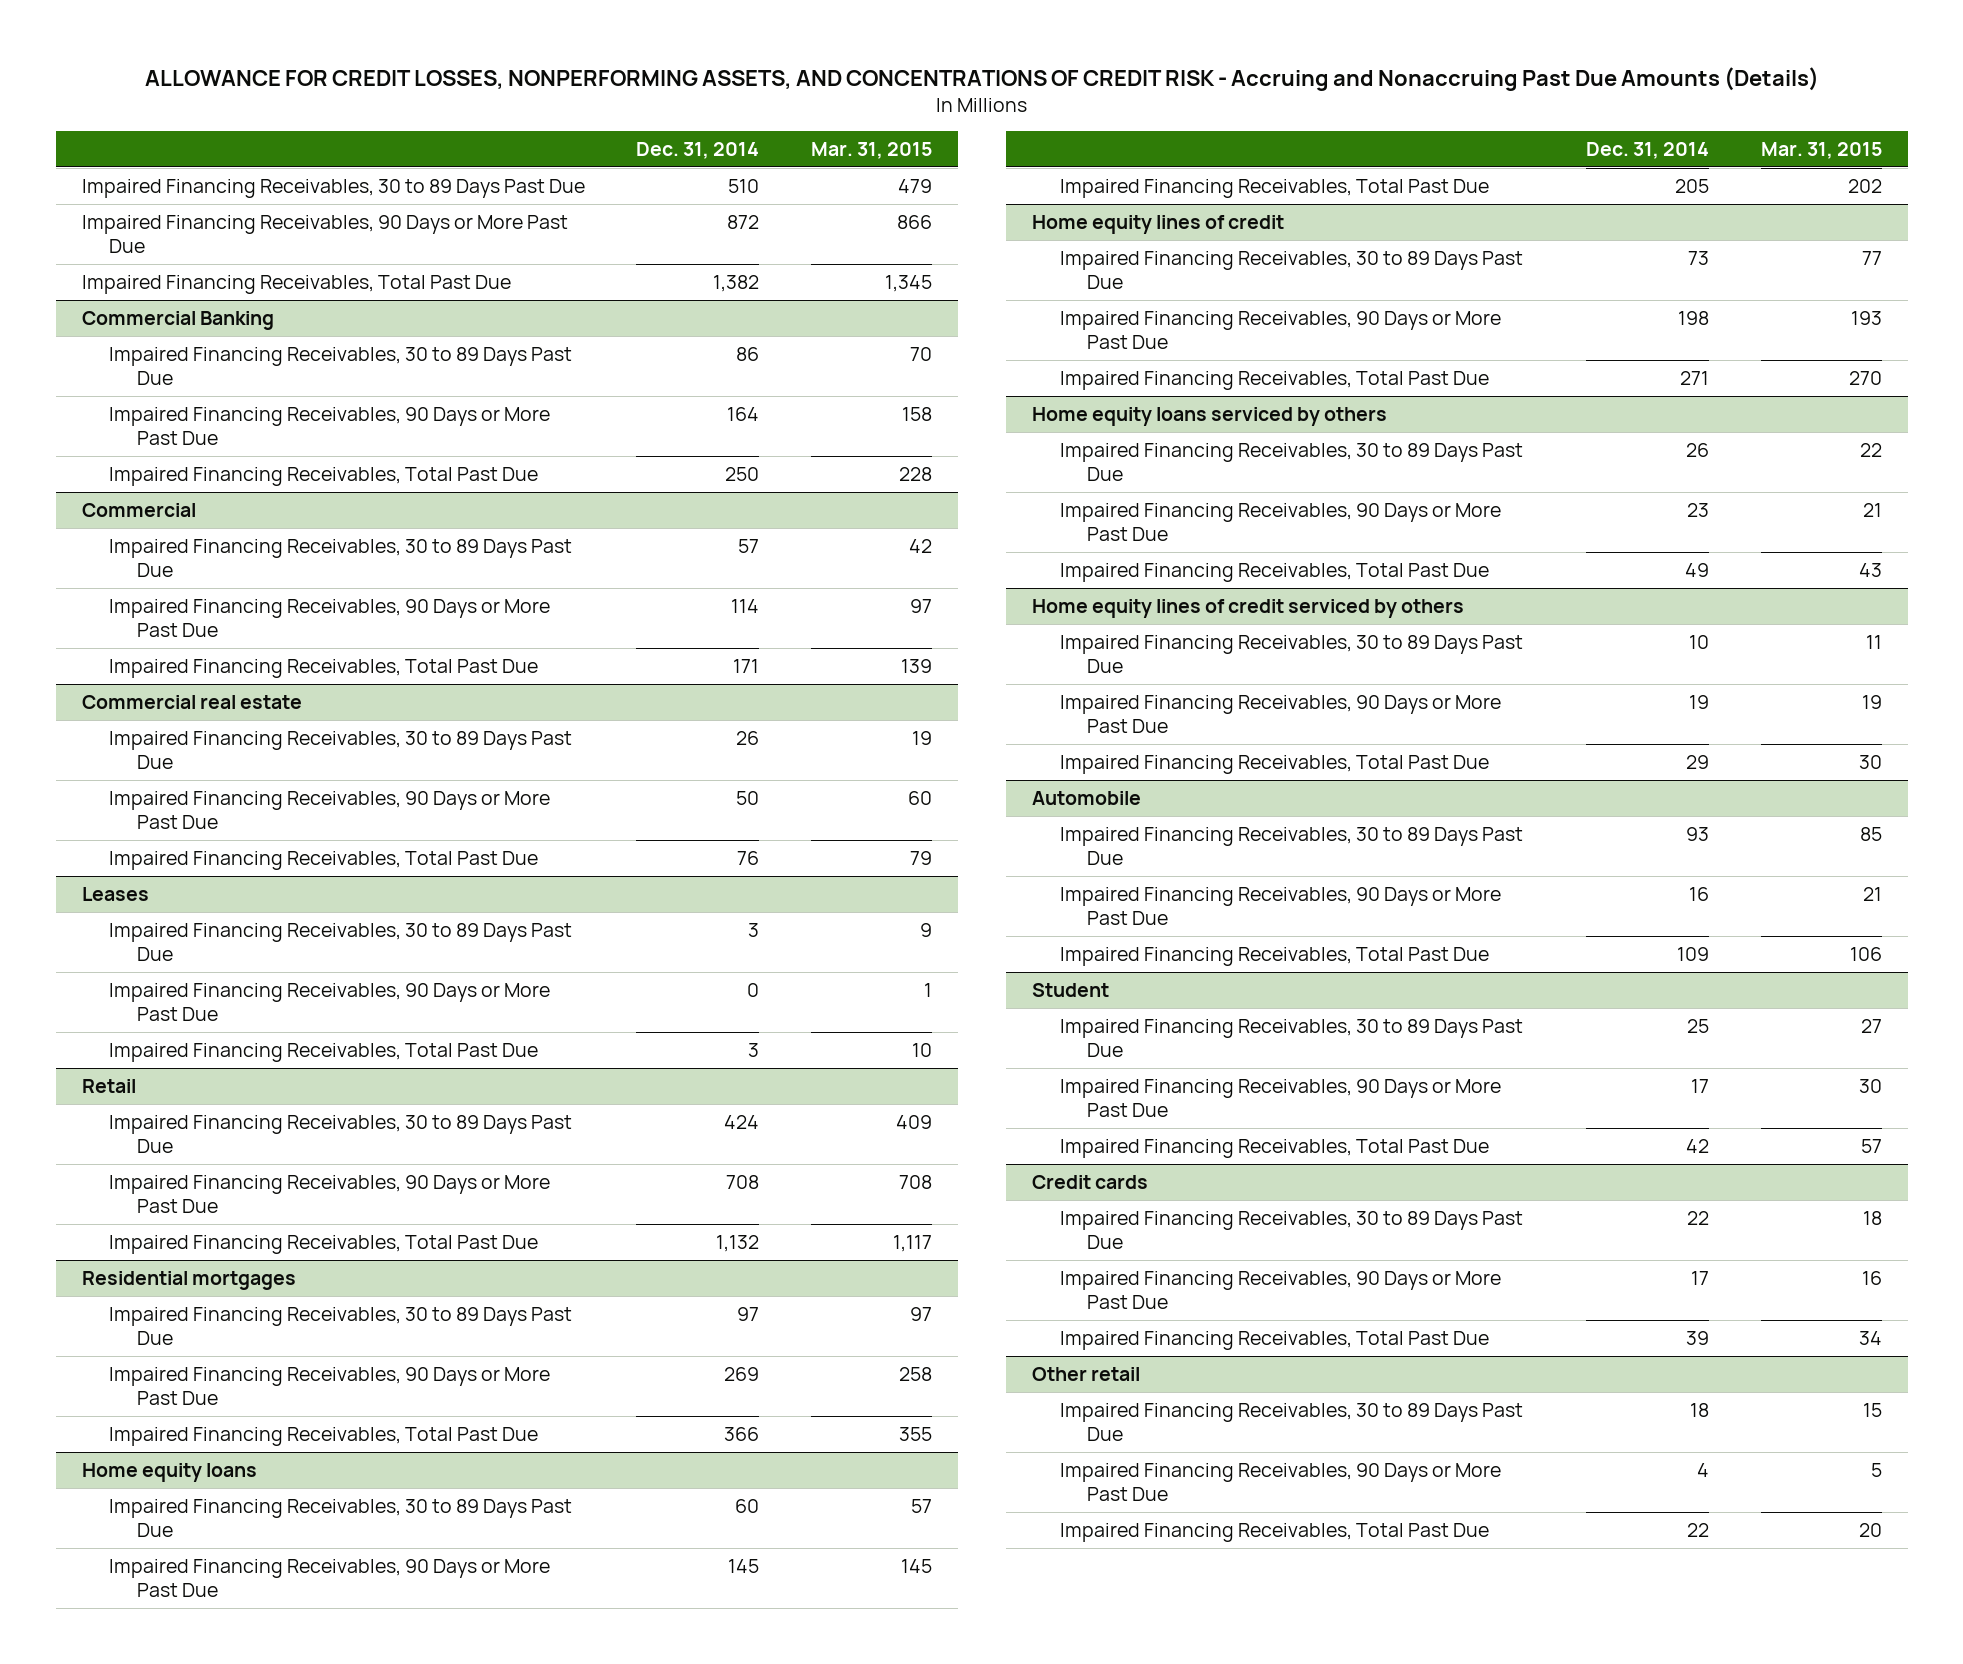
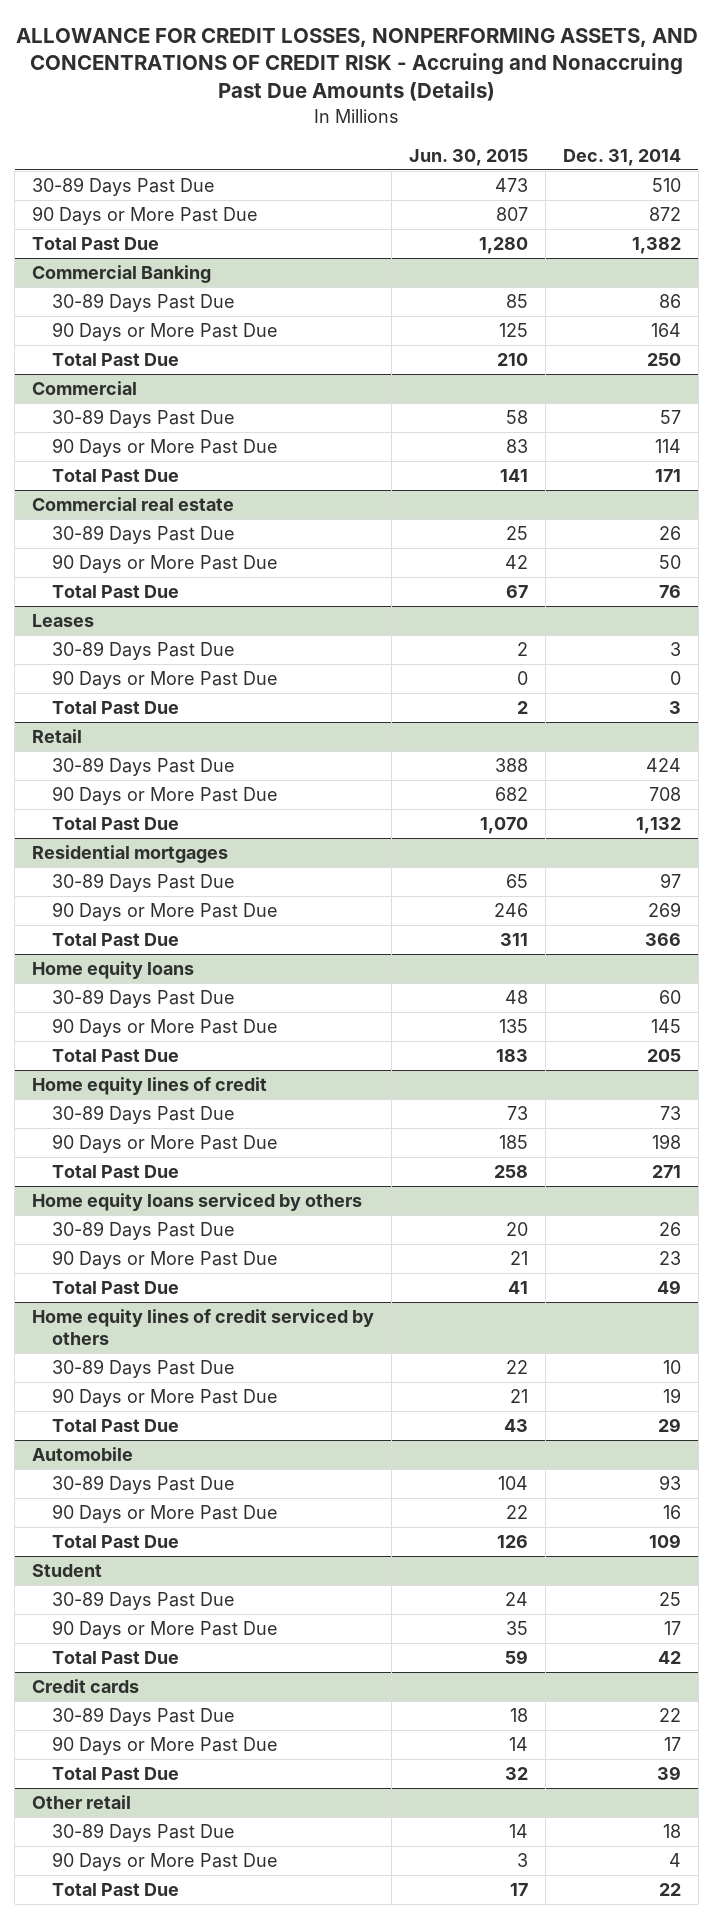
[810,141,932,159] Mar. 31, 2015 -> none
none -> [409,148,529,166] Jun. 30, 2015
[81,178,585,198] Impaired Financing Receivables, 30 to 89 Days Past Due -> [32,177,216,197] 30-89 Days Past Due
[81,214,568,253] Impaired Financing Receivables, 90 Days or More Past Due -> [32,206,259,226] 90 Days or More Past Due
[81,274,511,294] Impaired Financing Receivables, Total Past Due -> [32,237,160,251] Total Past Due
[109,346,573,385] Impaired Financing Receivables, 30 to 89 Days Past Due -> [52,293,236,313] 30-89 Days Past Due
[109,406,551,445] Impaired Financing Receivables, 90 Days or More Past Due -> [52,322,279,342] 90 Days or More Past Due
[109,466,539,486] Impaired Financing Receivables, Total Past Due -> [52,353,180,367] Total Past Due
[109,538,573,577] Impaired Financing Receivables, 30 to 89 Days Past Due -> [52,409,236,429] 30-89 Days Past Due
[109,598,551,637] Impaired Financing Receivables, 90 Days or More Past Due -> [52,438,279,458] 90 Days or More Past Due
[109,658,539,678] Impaired Financing Receivables, Total Past Due -> [52,469,180,483] Total Past Due
[109,730,573,769] Impaired Financing Receivables, 30 to 89 Days Past Due -> [52,525,236,545] 30-89 Days Past Due
[109,790,551,829] Impaired Financing Receivables, 90 Days or More Past Due -> [52,554,279,574] 90 Days or More Past Due
[109,850,539,870] Impaired Financing Receivables, Total Past Due -> [52,585,180,599] Total Past Due
[109,922,573,961] Impaired Financing Receivables, 30 to 89 Days Past Due -> [52,641,236,661] 30-89 Days Past Due
[109,982,551,1021] Impaired Financing Receivables, 90 Days or More Past Due -> [52,670,279,690] 90 Days or More Past Due
[109,1042,539,1062] Impaired Financing Receivables, Total Past Due -> [52,701,180,715] Total Past Due
[109,1114,573,1153] Impaired Financing Receivables, 30 to 89 Days Past Due -> [52,757,236,777] 30-89 Days Past Due
[109,1174,551,1213] Impaired Financing Receivables, 90 Days or More Past Due -> [52,786,279,806] 90 Days or More Past Due
[109,1234,539,1254] Impaired Financing Receivables, Total Past Due -> [52,817,180,831] Total Past Due
[109,1306,573,1345] Impaired Financing Receivables, 30 to 89 Days Past Due -> [52,873,236,893] 30-89 Days Past Due
[109,1366,551,1405] Impaired Financing Receivables, 90 Days or More Past Due -> [52,902,279,922] 90 Days or More Past Due
[109,1426,539,1446] Impaired Financing Receivables, Total Past Due -> [52,933,180,947] Total Past Due
[109,1498,573,1537] Impaired Financing Receivables, 30 to 89 Days Past Due -> [52,989,236,1009] 30-89 Days Past Due
[109,1558,551,1597] Impaired Financing Receivables, 90 Days or More Past Due -> [52,1018,279,1038] 90 Days or More Past Due
[1059,178,1489,198] Impaired Financing Receivables, Total Past Due -> [52,1049,180,1063] Total Past Due
[1059,250,1523,289] Impaired Financing Receivables, 30 to 89 Days Past Due -> [52,1105,236,1125] 30-89 Days Past Due
[1059,310,1501,349] Impaired Financing Receivables, 90 Days or More Past Due -> [52,1134,279,1154] 90 Days or More Past Due
[1059,370,1489,390] Impaired Financing Receivables, Total Past Due -> [52,1165,180,1179] Total Past Due
[1059,442,1523,481] Impaired Financing Receivables, 30 to 89 Days Past Due -> [52,1221,236,1241] 30-89 Days Past Due
[1059,502,1501,541] Impaired Financing Receivables, 90 Days or More Past Due -> [52,1250,279,1270] 90 Days or More Past Due
[1059,562,1489,582] Impaired Financing Receivables, Total Past Due -> [52,1281,180,1295] Total Past Due
[1059,634,1523,673] Impaired Financing Receivables, 30 to 89 Days Past Due -> [52,1359,236,1379] 30-89 Days Past Due
[1059,694,1501,733] Impaired Financing Receivables, 90 Days or More Past Due -> [52,1388,279,1408] 90 Days or More Past Due
[1059,754,1489,774] Impaired Financing Receivables, Total Past Due -> [52,1419,180,1433] Total Past Due
[1059,826,1523,865] Impaired Financing Receivables, 30 to 89 Days Past Due -> [52,1475,236,1495] 30-89 Days Past Due
[1059,886,1501,925] Impaired Financing Receivables, 90 Days or More Past Due -> [52,1504,279,1524] 90 Days or More Past Due
[1059,946,1489,966] Impaired Financing Receivables, Total Past Due -> [52,1535,180,1549] Total Past Due
[1059,1018,1523,1057] Impaired Financing Receivables, 30 to 89 Days Past Due -> [52,1591,236,1611] 30-89 Days Past Due
[1059,1078,1501,1117] Impaired Financing Receivables, 90 Days or More Past Due -> [52,1620,279,1640] 90 Days or More Past Due
[1059,1138,1489,1158] Impaired Financing Receivables, Total Past Due -> [52,1651,180,1665] Total Past Due
[1059,1210,1523,1249] Impaired Financing Receivables, 30 to 89 Days Past Due -> [52,1707,236,1727] 30-89 Days Past Due
[1059,1270,1501,1309] Impaired Financing Receivables, 90 Days or More Past Due -> [52,1736,279,1756] 90 Days or More Past Due
[1059,1330,1489,1350] Impaired Financing Receivables, Total Past Due -> [52,1767,180,1781] Total Past Due
[1059,1402,1523,1441] Impaired Financing Receivables, 30 to 89 Days Past Due -> [52,1823,236,1843] 30-89 Days Past Due
[1059,1462,1501,1501] Impaired Financing Receivables, 90 Days or More Past Due -> [52,1852,279,1872] 90 Days or More Past Due
[1059,1522,1489,1542] Impaired Financing Receivables, Total Past Due -> [52,1883,180,1897] Total Past Due

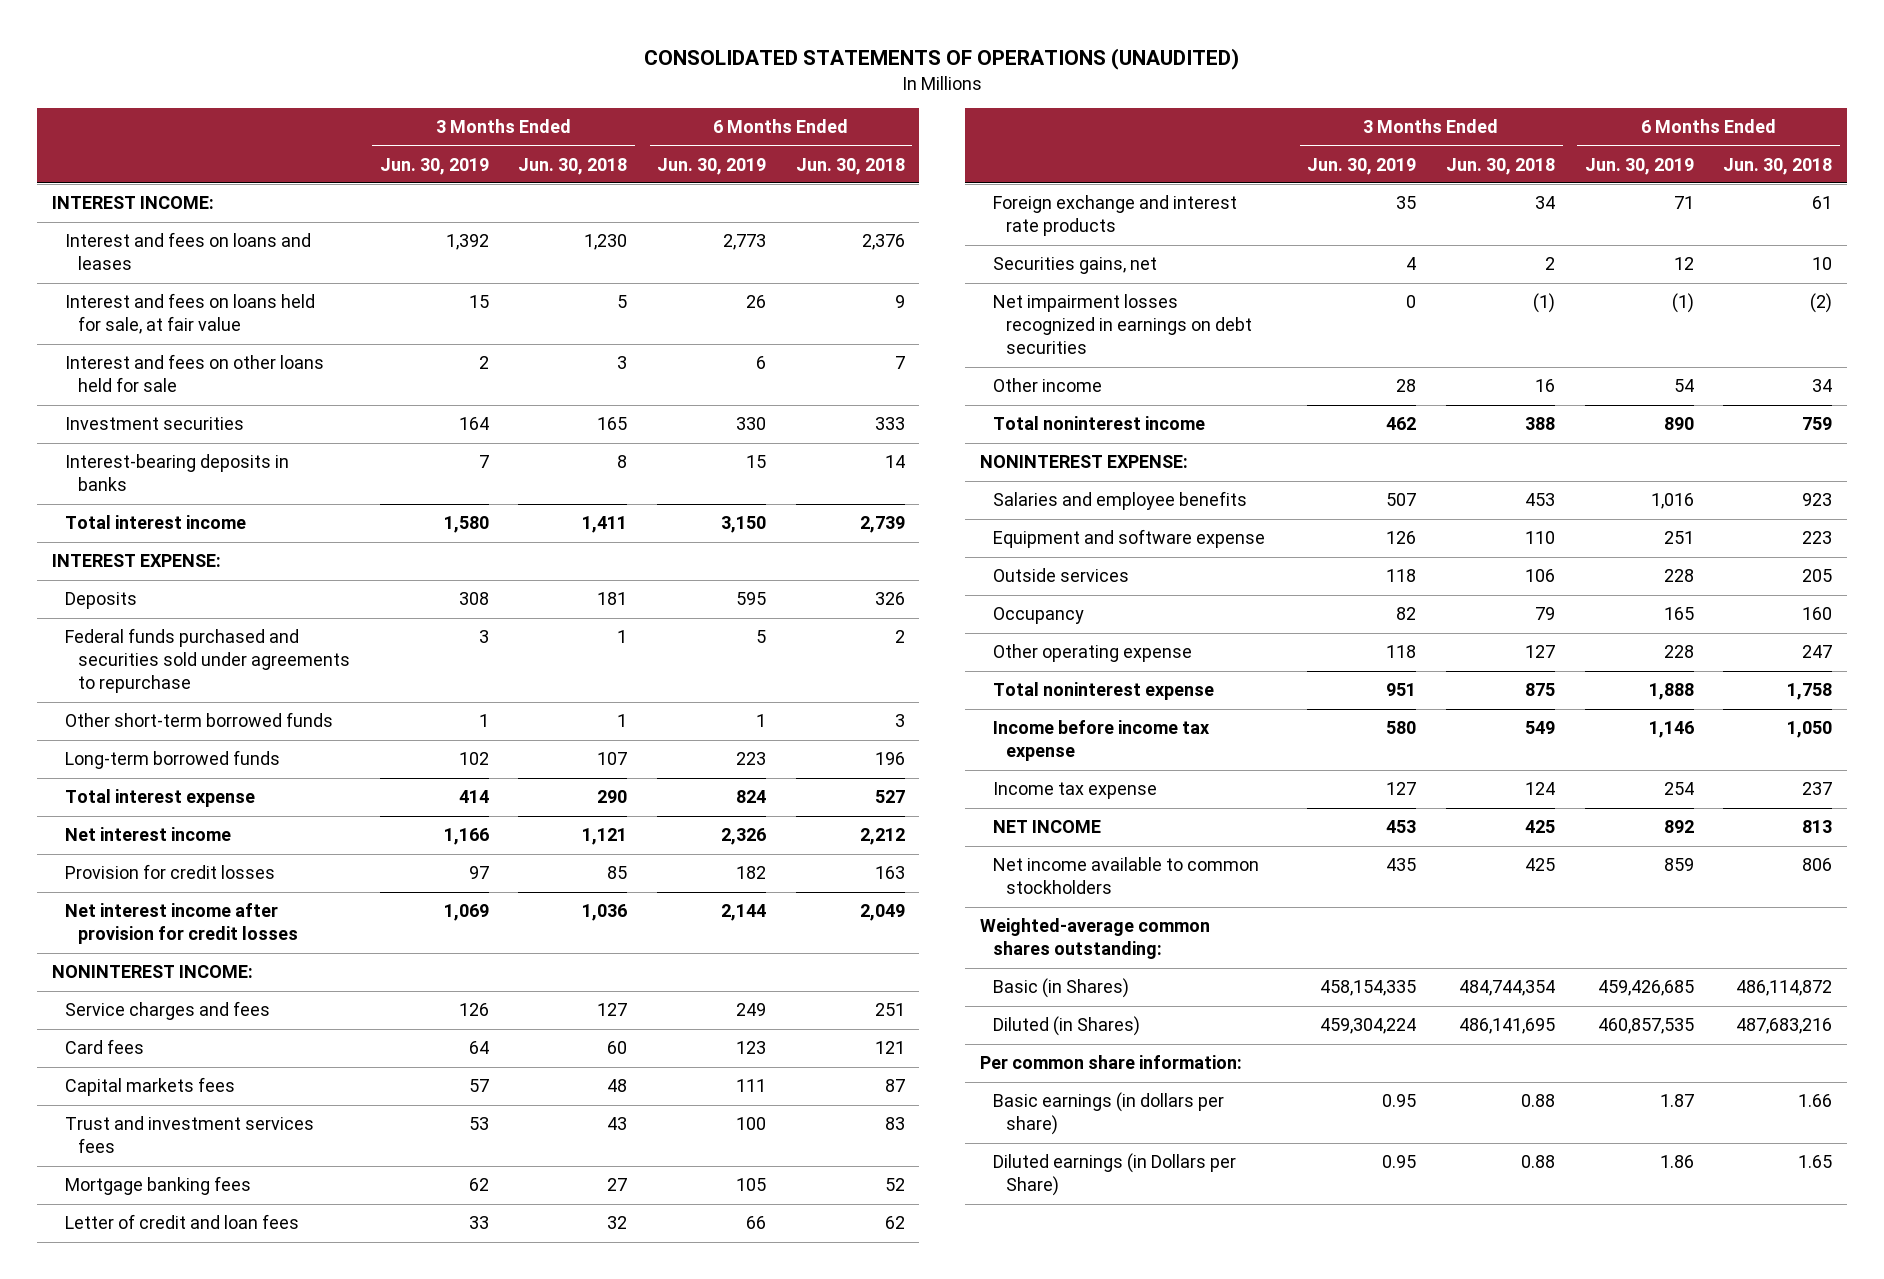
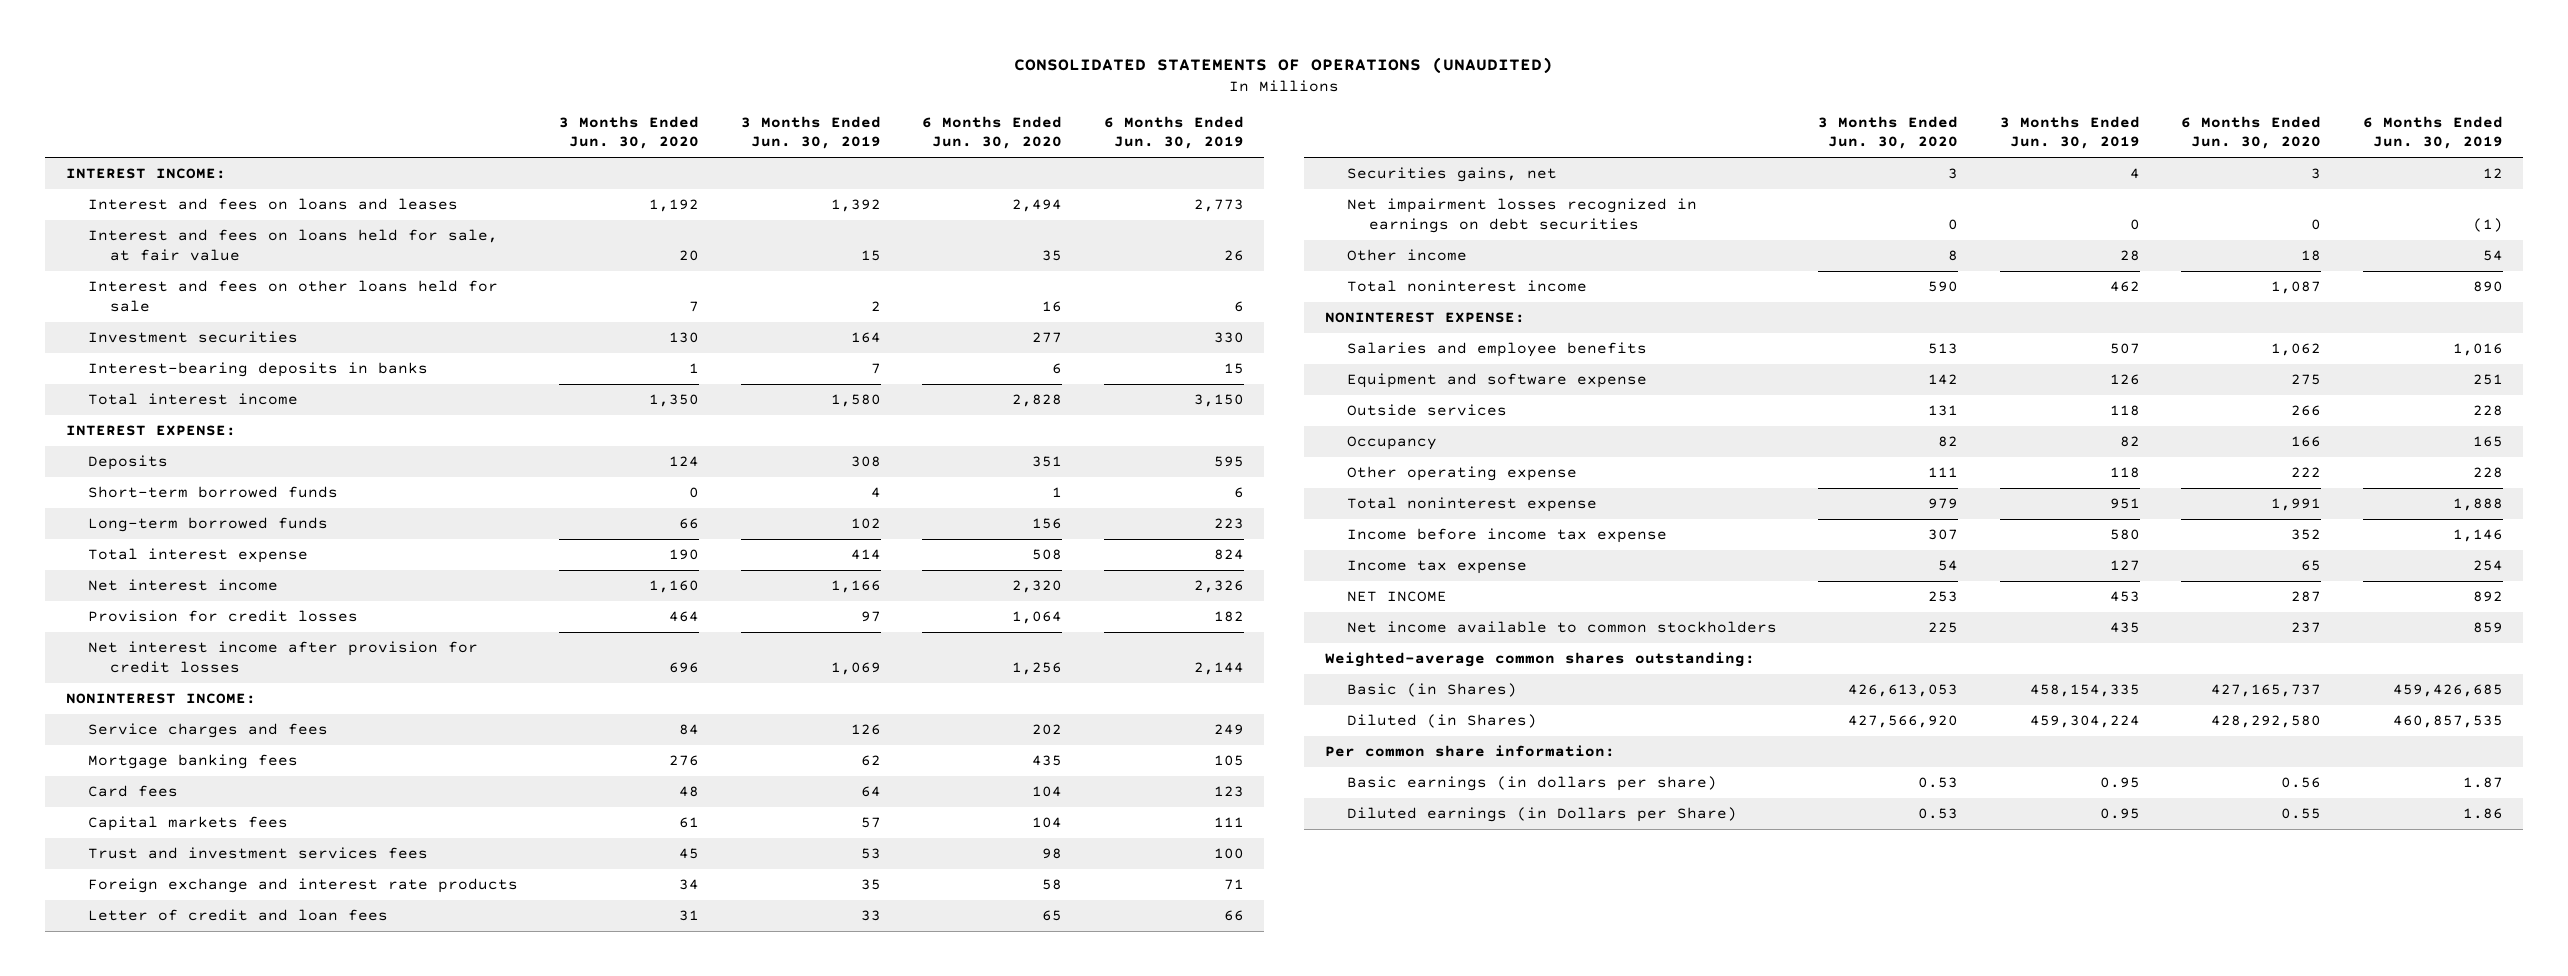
[518,157,628,175] Jun. 30, 2018 -> none
[795,157,905,175] Jun. 30, 2018 -> none
none -> [559,115,700,150] 3 Months Ended Jun. 30, 2020
none -> [922,115,1063,150] 6 Months Ended Jun. 30, 2020
[64,628,351,694] Federal funds purchased and securities sold under agreements to repurchase -> none
[64,712,333,728] Other short-term borrowed funds -> [87,486,338,499] Short-term borrowed funds
[478,714,489,728] 1 -> [870,487,881,499] 4
[755,714,766,728] 1 -> [1233,487,1244,499] 6
[64,1176,251,1196] Mortgage banking fees -> [87,754,298,770] Mortgage banking fees
[64,1214,299,1230] Letter of credit and loan fees -> [87,909,388,922] Letter of credit and loan fees

